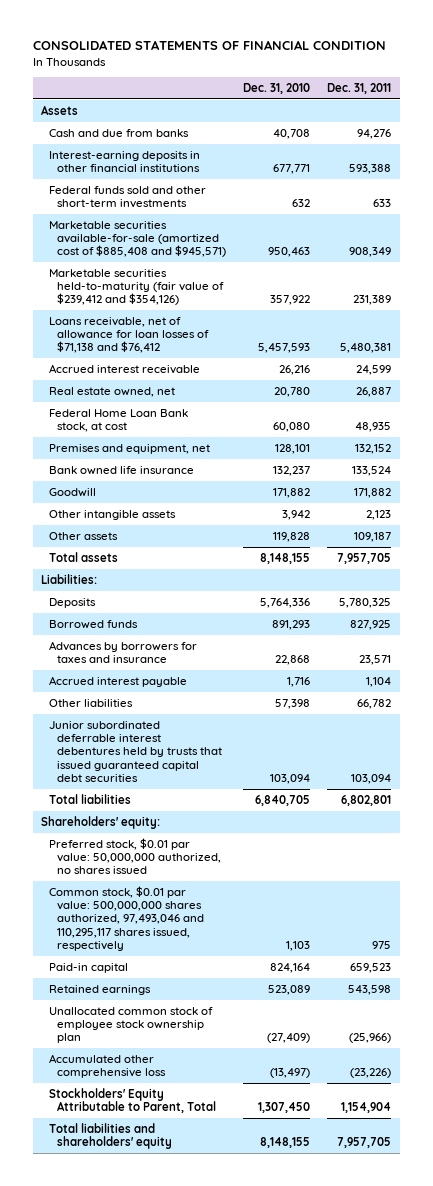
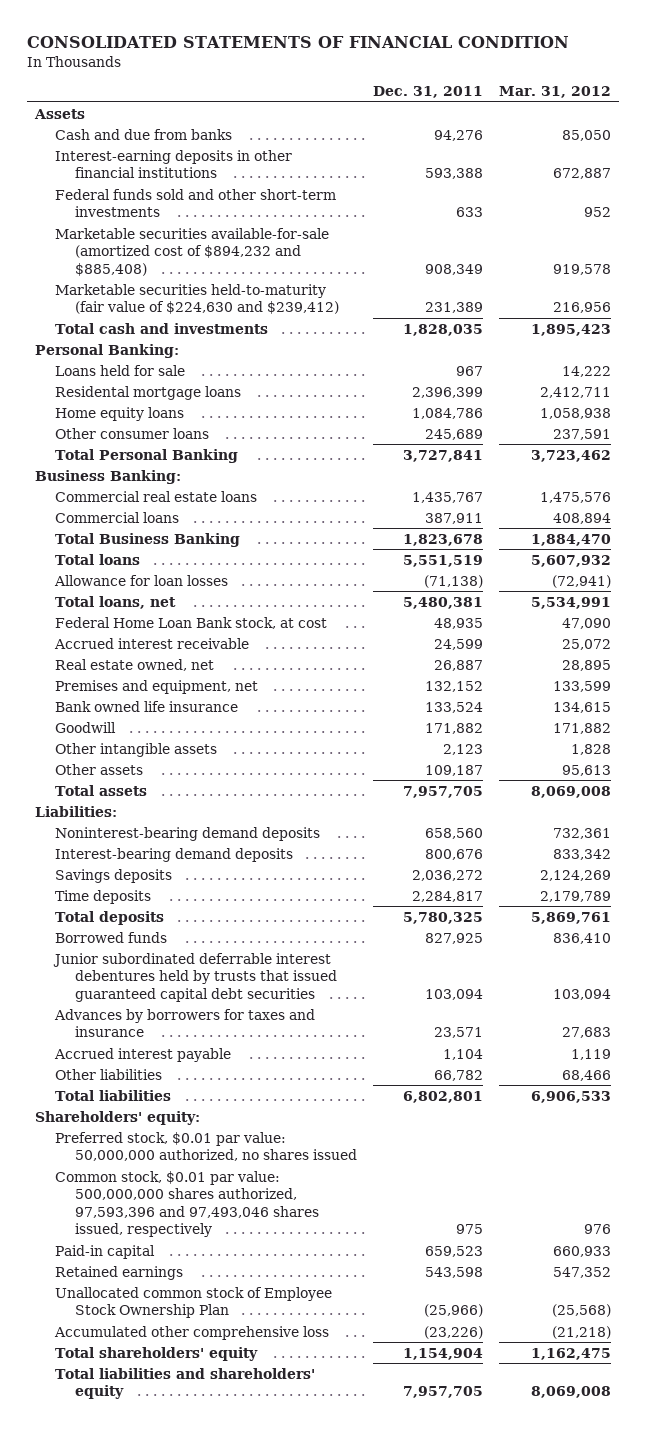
[243,83,311,95] Dec. 31, 2010 -> none
none -> [499,86,612,99] Mar. 31, 2012
[49,221,227,258] Marketable securities available-for-sale (amortized cost of $885,408 and $945,571) -> [55,227,330,276] Marketable securities available-for-sale (amortized cost of $894,232 and $885,408)
[49,269,225,306] Marketable securities held-to-maturity (fair value of $239,412 and $354,126) -> [55,283,340,315] Marketable securities held-to-maturity (fair value of $224,630 and $239,412)
none -> [55,322,269,334] Total cash and investments
none -> [35,343,180,358] Personal Banking:
none -> [55,364,186,376] Loans held for sale
none -> [55,385,242,400] Residental mortgage loans
none -> [55,406,185,421] Home equity loans
none -> [55,427,210,439] Other consumer loans
none -> [55,448,239,463] Total Personal Banking
none -> [35,469,182,484] Business Banking:
none -> [55,490,258,502] Commercial real estate loans
none -> [55,511,180,523] Commercial loans
none -> [55,532,241,547] Total Business Banking
none -> [55,553,141,565] Total loans
none -> [54,574,229,586] Allowance for loan losses
[49,317,210,354] Loans receivable, net of allowance for loan losses of $71,138 and $76,412 -> [55,595,177,609] Total loans, net
[49,409,189,433] Federal Home Loan Bank stock, at cost -> [55,616,328,629] Federal Home Loan Bank stock, at cost
none -> [55,826,321,841] Noninterest-bearing demand deposits
none -> [55,847,294,862] Interest-bearing demand deposits
none -> [55,868,173,883] Savings deposits
none -> [55,889,152,904] Time deposits
[49,598,97,609] Deposits -> [55,910,165,925] Total deposits
[49,721,223,782] Junior subordinated deferrable interest debentures held by trusts that issued guaranteed capital debt securities -> [53,952,338,1002] Junior subordinated deferrable interest debentures held by trusts that issued guaranteed capital debt securities
[49,886,205,951] Common stock, $0.01 par value: 500,000,000 shares authorized, 97,493,046 and 110,295,117 shares issued, respectively -> [55,1170,320,1238] Common stock, $0.01 par value: 500,000,000 shares authorized, 97,593,396 and 97,493,046 shares issued, respectively
[49,1007,214,1044] Unallocated common stock of employee stock ownership plan -> [55,1286,333,1319] Unallocated common stock of Employee Stock Ownership Plan
[49,1088,217,1114] Stockholders' Equity Attributable to Parent, Total -> [55,1346,259,1361] Total shareholders' equity

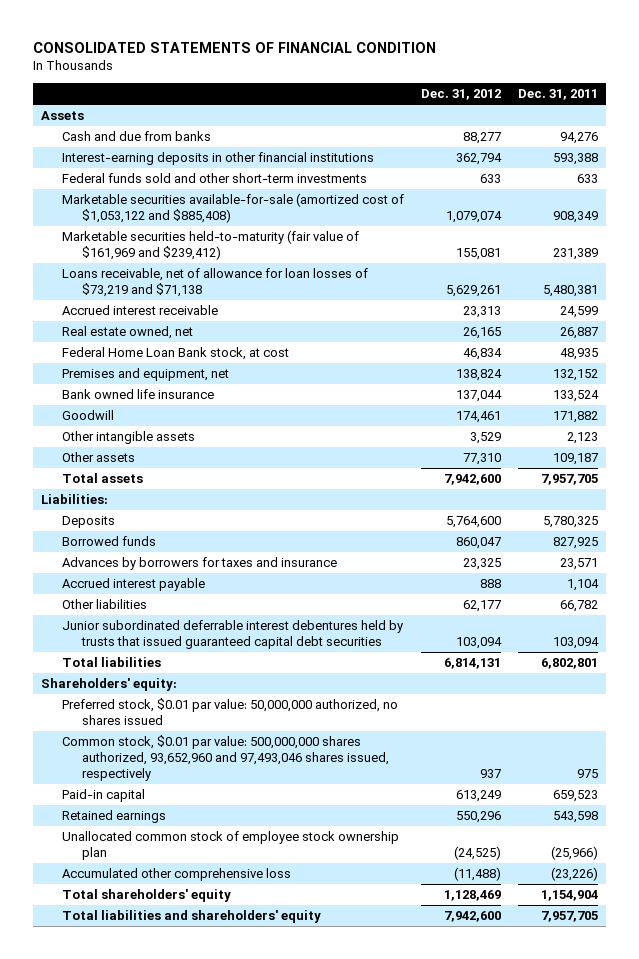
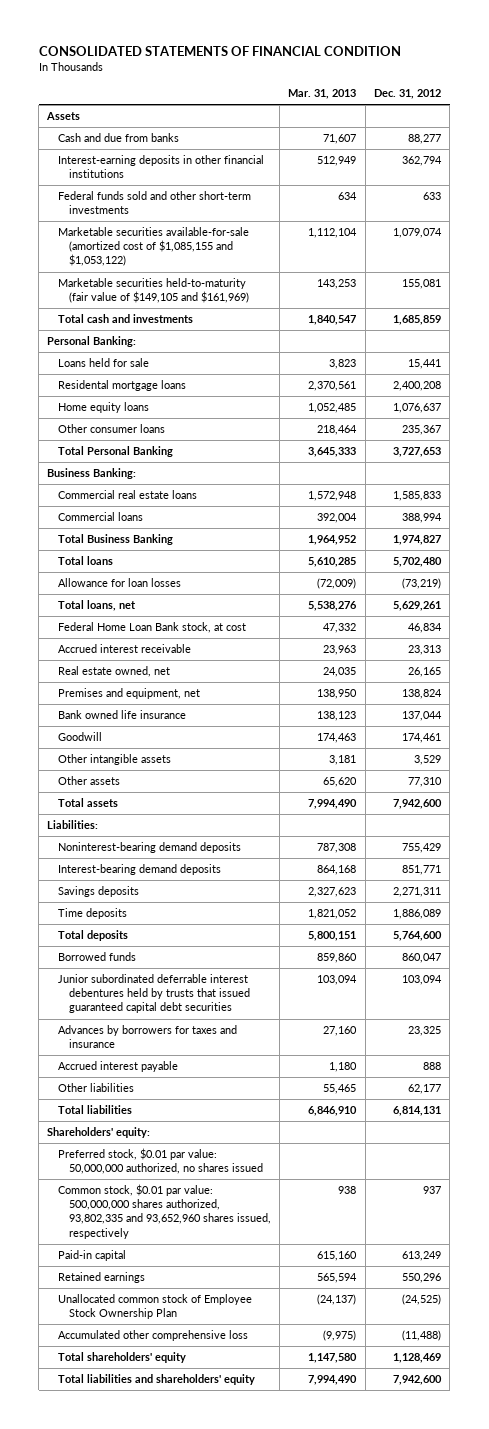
[517,89,598,101] Dec. 31, 2011 -> none
none -> [288,89,357,100] Mar. 31, 2013
[61,193,404,223] Marketable securities available-for-sale (amortized cost of $1,053,122 and $885,408) -> [58,227,250,267] Marketable securities available-for-sale (amortized cost of $1,085,155 and $1,053,122)
[61,230,359,260] Marketable securities held-to-maturity (fair value of $161,969 and $239,412) -> [58,278,249,304] Marketable securities held-to-maturity (fair value of $149,105 and $161,969)
none -> [58,314,194,324] Total cash and investments
none -> [47,336,137,348] Personal Banking:
none -> [58,358,150,368] Loans held for sale
none -> [58,380,187,392] Residental mortgage loans
none -> [58,402,150,414] Home equity loans
none -> [58,424,166,434] Other consumer loans
none -> [58,446,174,458] Total Personal Banking
none -> [47,468,137,480] Business Banking:
none -> [58,490,198,500] Commercial real estate loans
none -> [58,512,144,522] Commercial loans
none -> [58,534,174,546] Total Business Banking
none -> [58,556,114,566] Total loans
none -> [58,578,182,588] Allowance for loan losses
[61,268,368,297] Loans receivable, net of allowance for loan losses of $73,219 and $71,138 -> [58,600,137,612] Total loans, net
[61,347,289,361] Federal Home Loan Bank stock, at cost -> [58,622,247,634] Federal Home Loan Bank stock, at cost
none -> [58,842,242,854] Noninterest-bearing demand deposits
none -> [58,864,222,876] Interest-bearing demand deposits
none -> [58,886,140,898] Savings deposits
none -> [58,908,128,920] Time deposits
[61,516,115,529] Deposits -> [58,930,129,942] Total deposits
[61,620,403,649] Junior subordinated deferrable interest debentures held by trusts that issued guaranteed capital debt securities -> [58,974,250,1014] Junior subordinated deferrable interest debentures held by trusts that issued guaranteed capital debt securities
[61,735,389,781] Common stock, $0.01 par value: 500,000,000 shares authorized, 93,652,960 and 97,493,046 shares issued, respectively -> [58,1184,271,1239] Common stock, $0.01 par value: 500,000,000 shares authorized, 93,802,335 and 93,652,960 shares issued, respectively
[61,831,399,860] Unallocated common stock of employee stock ownership plan -> [58,1294,253,1320] Unallocated common stock of Employee Stock Ownership Plan

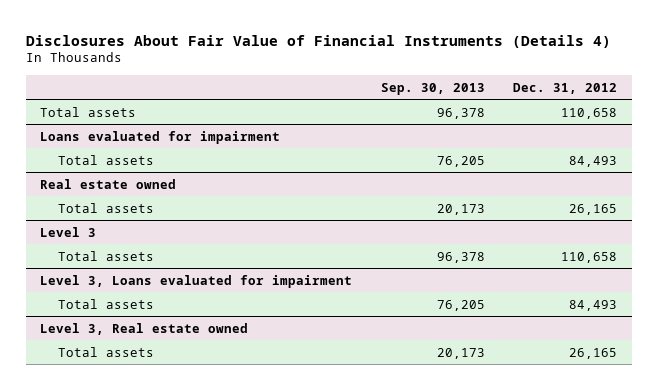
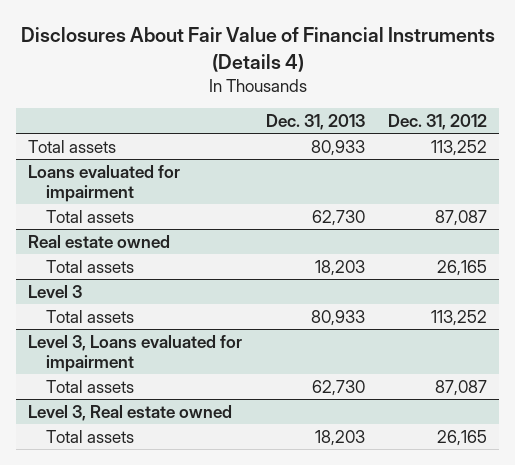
[380,82,485,95] Sep. 30, 2013 -> none
none -> [265,114,365,131] Dec. 31, 2013
[561,107,618,119] 110,658 -> [431,139,488,156] 113,252
[569,155,618,167] 84,493 -> [435,209,488,226] 87,087
[561,251,618,263] 110,658 -> [431,309,488,326] 113,252
[569,299,618,311] 84,493 -> [435,379,488,396] 87,087

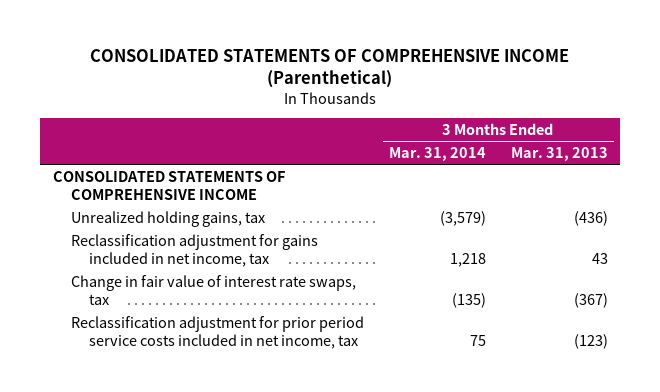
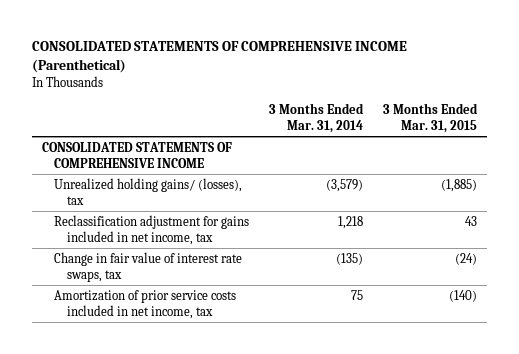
[510,146,608,161] Mar. 31, 2013 -> none
none -> [382,102,478,134] 3 Months Ended Mar. 31, 2015
[70,210,265,227] Unrealized holding gains, tax -> [54,177,243,205] Unrealized holding gains/ (losses), tax
[70,315,364,349] Reclassification adjustment for prior period service costs included in net income, tax -> [54,289,237,319] Amortization of prior service costs included in net income, tax

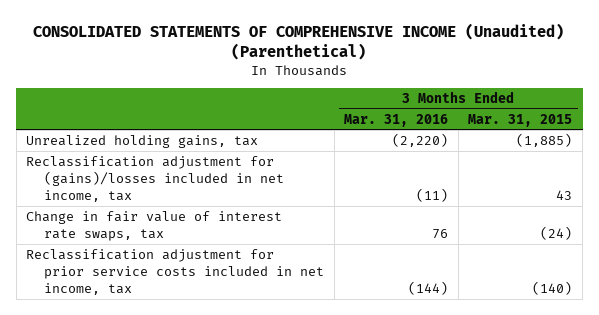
[32,41,408,74] CONSOLIDATED STATEMENTS OF COMPREHENSIVE INCOME (Parenthetical) -> [33,22,565,61] CONSOLIDATED STATEMENTS OF COMPREHENSIVE INCOME (Unaudited) (Parenthetical)
[269,102,365,134] 3 Months Ended Mar. 31, 2014 -> none
none -> [344,113,449,127] Mar. 31, 2016
[41,141,232,168] CONSOLIDATED STATEMENTS OF COMPREHENSIVE INCOME -> none
[54,177,243,205] Unrealized holding gains/ (losses), tax -> [26,134,259,148] Unrealized holding gains, tax
[54,214,250,245] Reclassification adjustment for gains included in net income, tax -> [26,155,285,203] Reclassification adjustment for (gains)/losses included in net income, tax
[54,289,237,319] Amortization of prior service costs included in net income, tax -> [26,248,325,296] Reclassification adjustment for prior service costs included in net income, tax

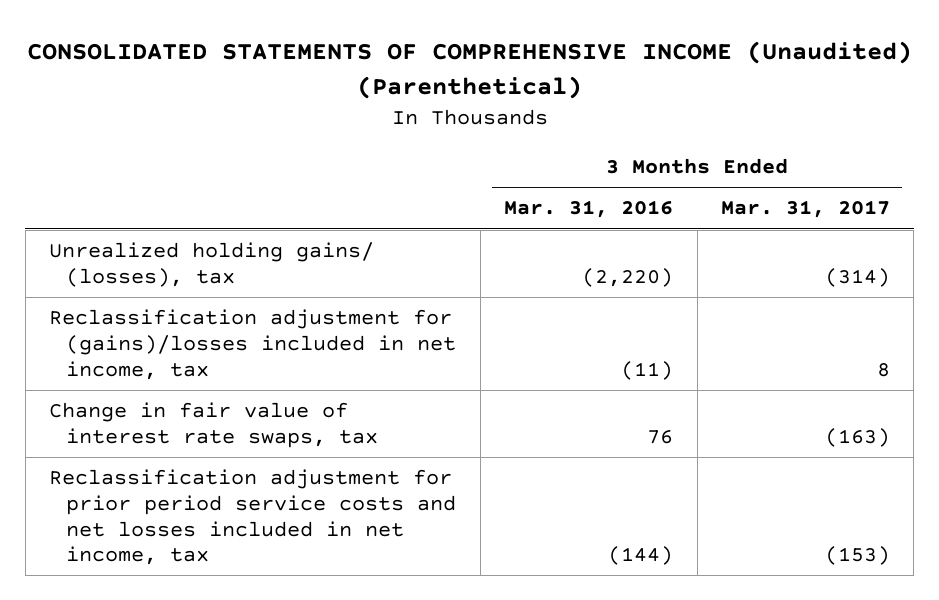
[468,113,573,127] Mar. 31, 2015 -> none
none -> [721,200,891,219] Mar. 31, 2017
[26,134,259,148] Unrealized holding gains, tax -> [49,242,375,287] Unrealized holding gains/ (losses), tax
[26,248,325,296] Reclassification adjustment for prior service costs included in net income, tax -> [49,469,457,566] Reclassification adjustment for prior period service costs and net losses included in net income, tax

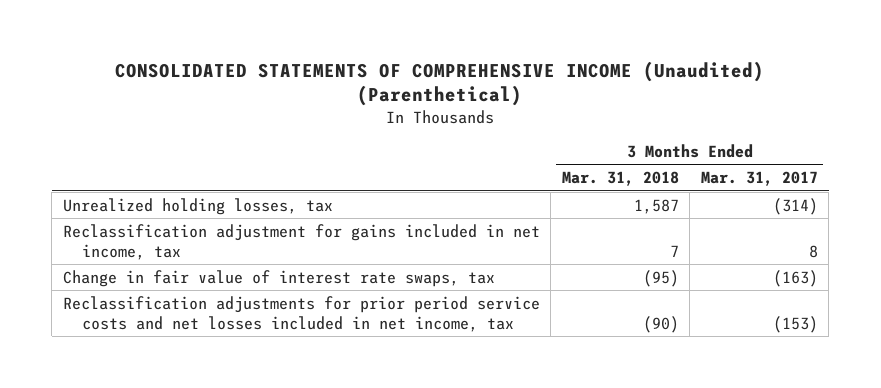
[504,200,674,219] Mar. 31, 2016 -> none
none -> [561,171,679,187] Mar. 31, 2018
[49,242,375,287] Unrealized holding gains/ (losses), tax -> [62,197,333,215] Unrealized holding losses, tax
[49,309,457,380] Reclassification adjustment for (gains)/losses included in net income, tax -> [62,223,540,260] Reclassification adjustment for gains included in net income, tax
[49,469,457,566] Reclassification adjustment for prior period service costs and net losses included in net income, tax -> [62,295,540,332] Reclassification adjustments for prior period service costs and net losses included in net income, tax

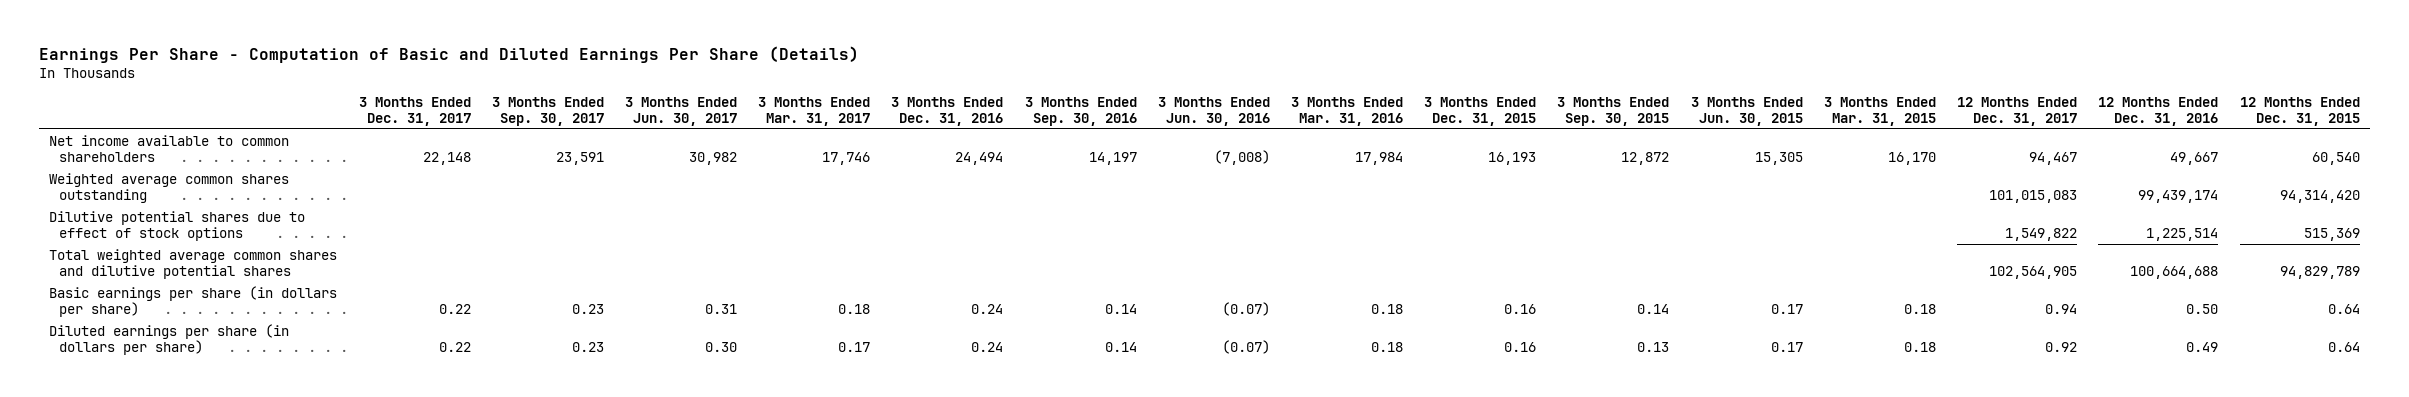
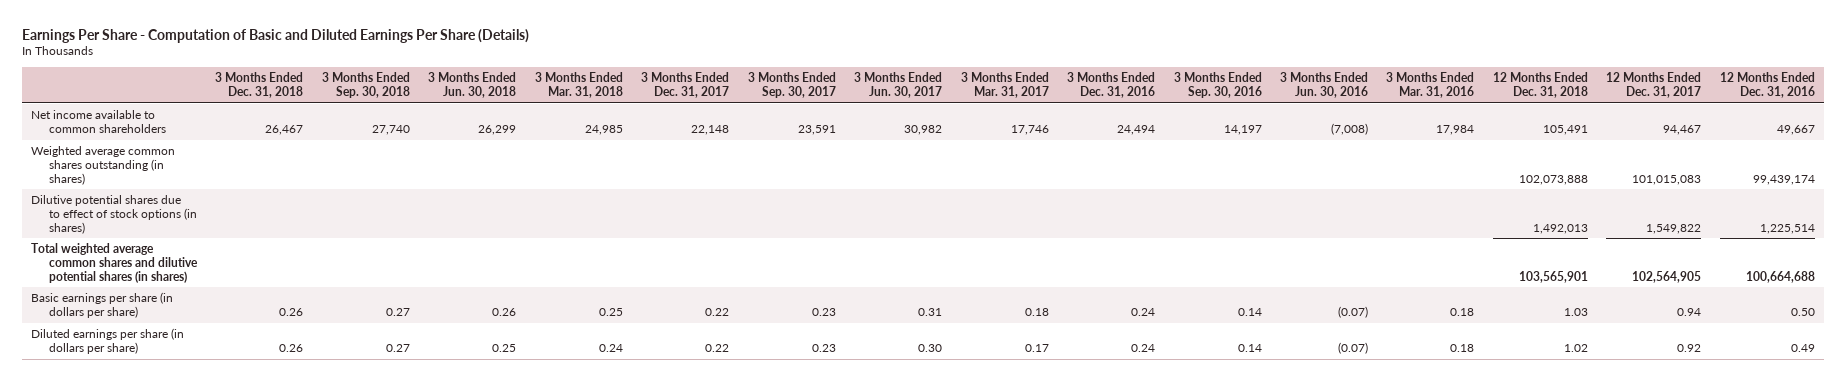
[1424,97,1537,126] 3 Months Ended Dec. 31, 2015 -> none
[1557,97,1670,126] 3 Months Ended Sep. 30, 2015 -> none
[1690,97,1803,126] 3 Months Ended Jun. 30, 2015 -> none
[1823,97,1936,126] 3 Months Ended Mar. 31, 2015 -> none
[2239,97,2360,126] 12 Months Ended Dec. 31, 2015 -> none
none -> [215,72,304,98] 3 Months Ended Dec. 31, 2018
none -> [321,72,410,98] 3 Months Ended Sep. 30, 2018
none -> [428,72,517,98] 3 Months Ended Jun. 30, 2018
none -> [534,72,623,98] 3 Months Ended Mar. 31, 2018
none -> [1492,72,1588,98] 12 Months Ended Dec. 31, 2018
[49,173,290,203] Weighted average common shares outstanding -> [30,146,175,185] Weighted average common shares outstanding (in shares)
[49,211,306,241] Dilutive potential shares due to effect of stock options -> [30,195,197,234] Dilutive potential shares due to effect of stock options (in shares)
[49,249,338,279] Total weighted average common shares and dilutive potential shares -> [30,243,198,283] Total weighted average common shares and dilutive potential shares (in shares)

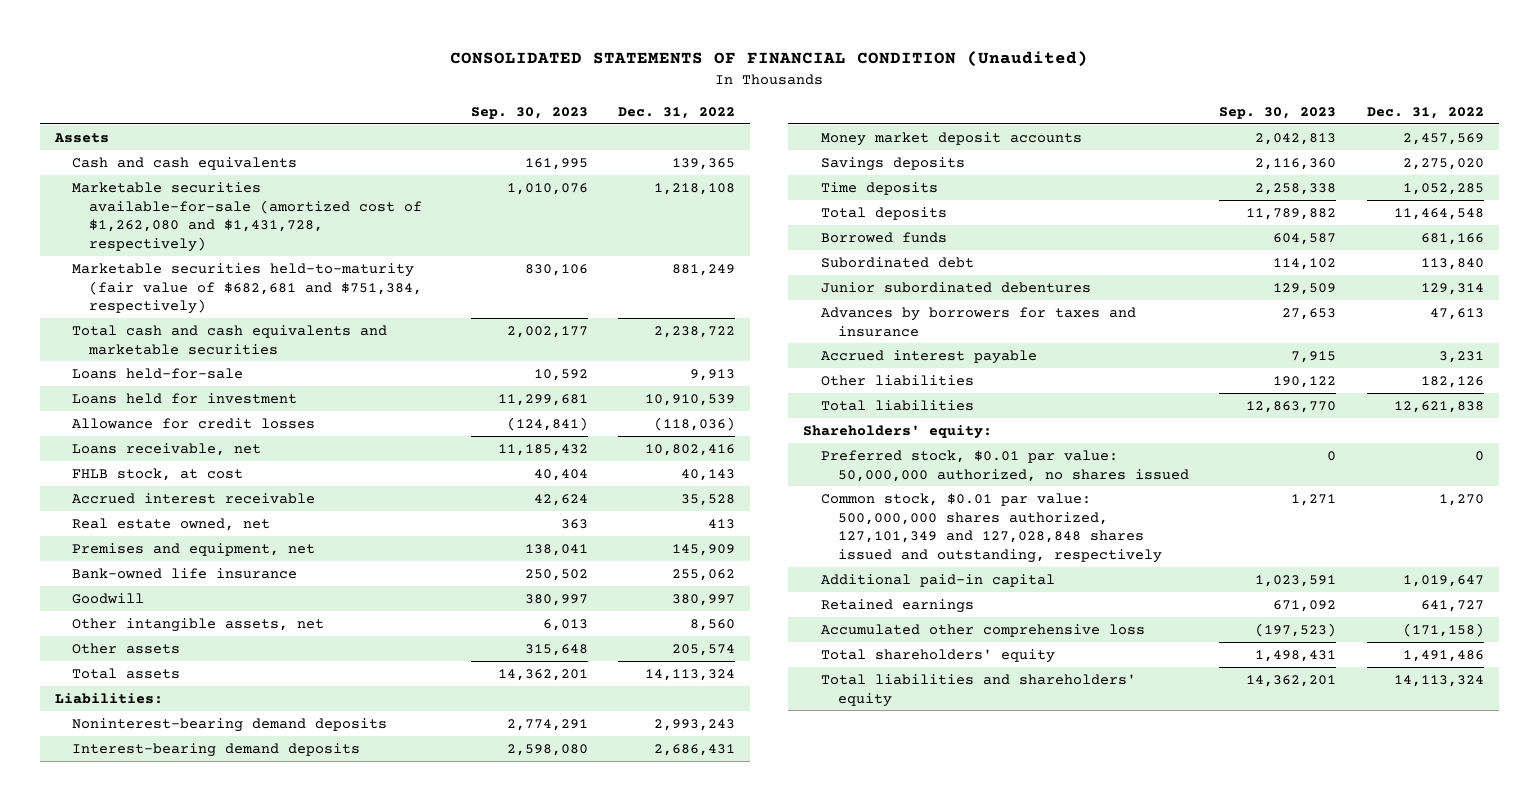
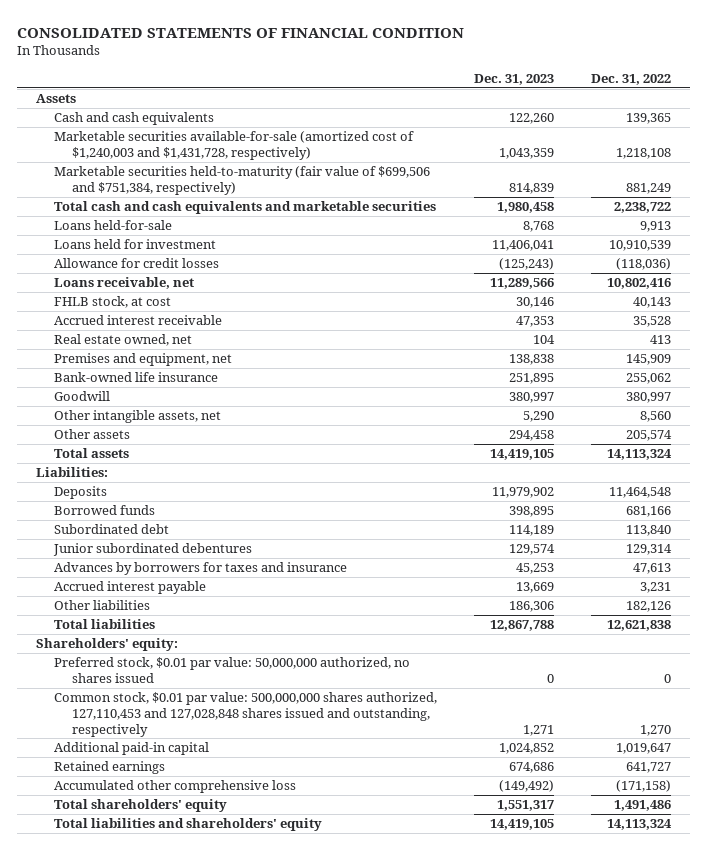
[450,51,1089,68] CONSOLIDATED STATEMENTS OF FINANCIAL CONDITION (Unaudited) -> [17,27,465,38] CONSOLIDATED STATEMENTS OF FINANCIAL CONDITION
[470,106,588,119] Sep. 30, 2023 -> none
none -> [474,73,555,85] Dec. 31, 2023
[72,181,423,252] Marketable securities available-for-sale (amortized cost of $1,262,080 and $1,431,728, respectively) -> [54,131,415,160] Marketable securities available-for-sale (amortized cost of $1,240,003 and $1,431,728, respectively)
[72,262,423,315] Marketable securities held-to-maturity (fair value of $682,681 and $751,384, respectively) -> [54,166,431,195] Marketable securities held-to-maturity (fair value of $699,506 and $751,384, respectively)
[72,717,388,732] Noninterest-bearing demand deposits -> none
[72,742,361,757] Interest-bearing demand deposits -> none
[820,131,1082,146] Money market deposit accounts -> none
[820,156,965,171] Savings deposits -> none
[820,181,938,195] Time deposits -> none
[820,206,947,220] Total deposits -> [54,486,108,500] Deposits
[820,492,1163,563] Common stock, $0.01 par value: 500,000,000 shares authorized, 127,101,349 and 127,028,848 shares issued and outstanding, respectively -> [54,692,438,737] Common stock, $0.01 par value: 500,000,000 shares authorized, 127,110,453 and 127,028,848 shares issued and outstanding, respectively

